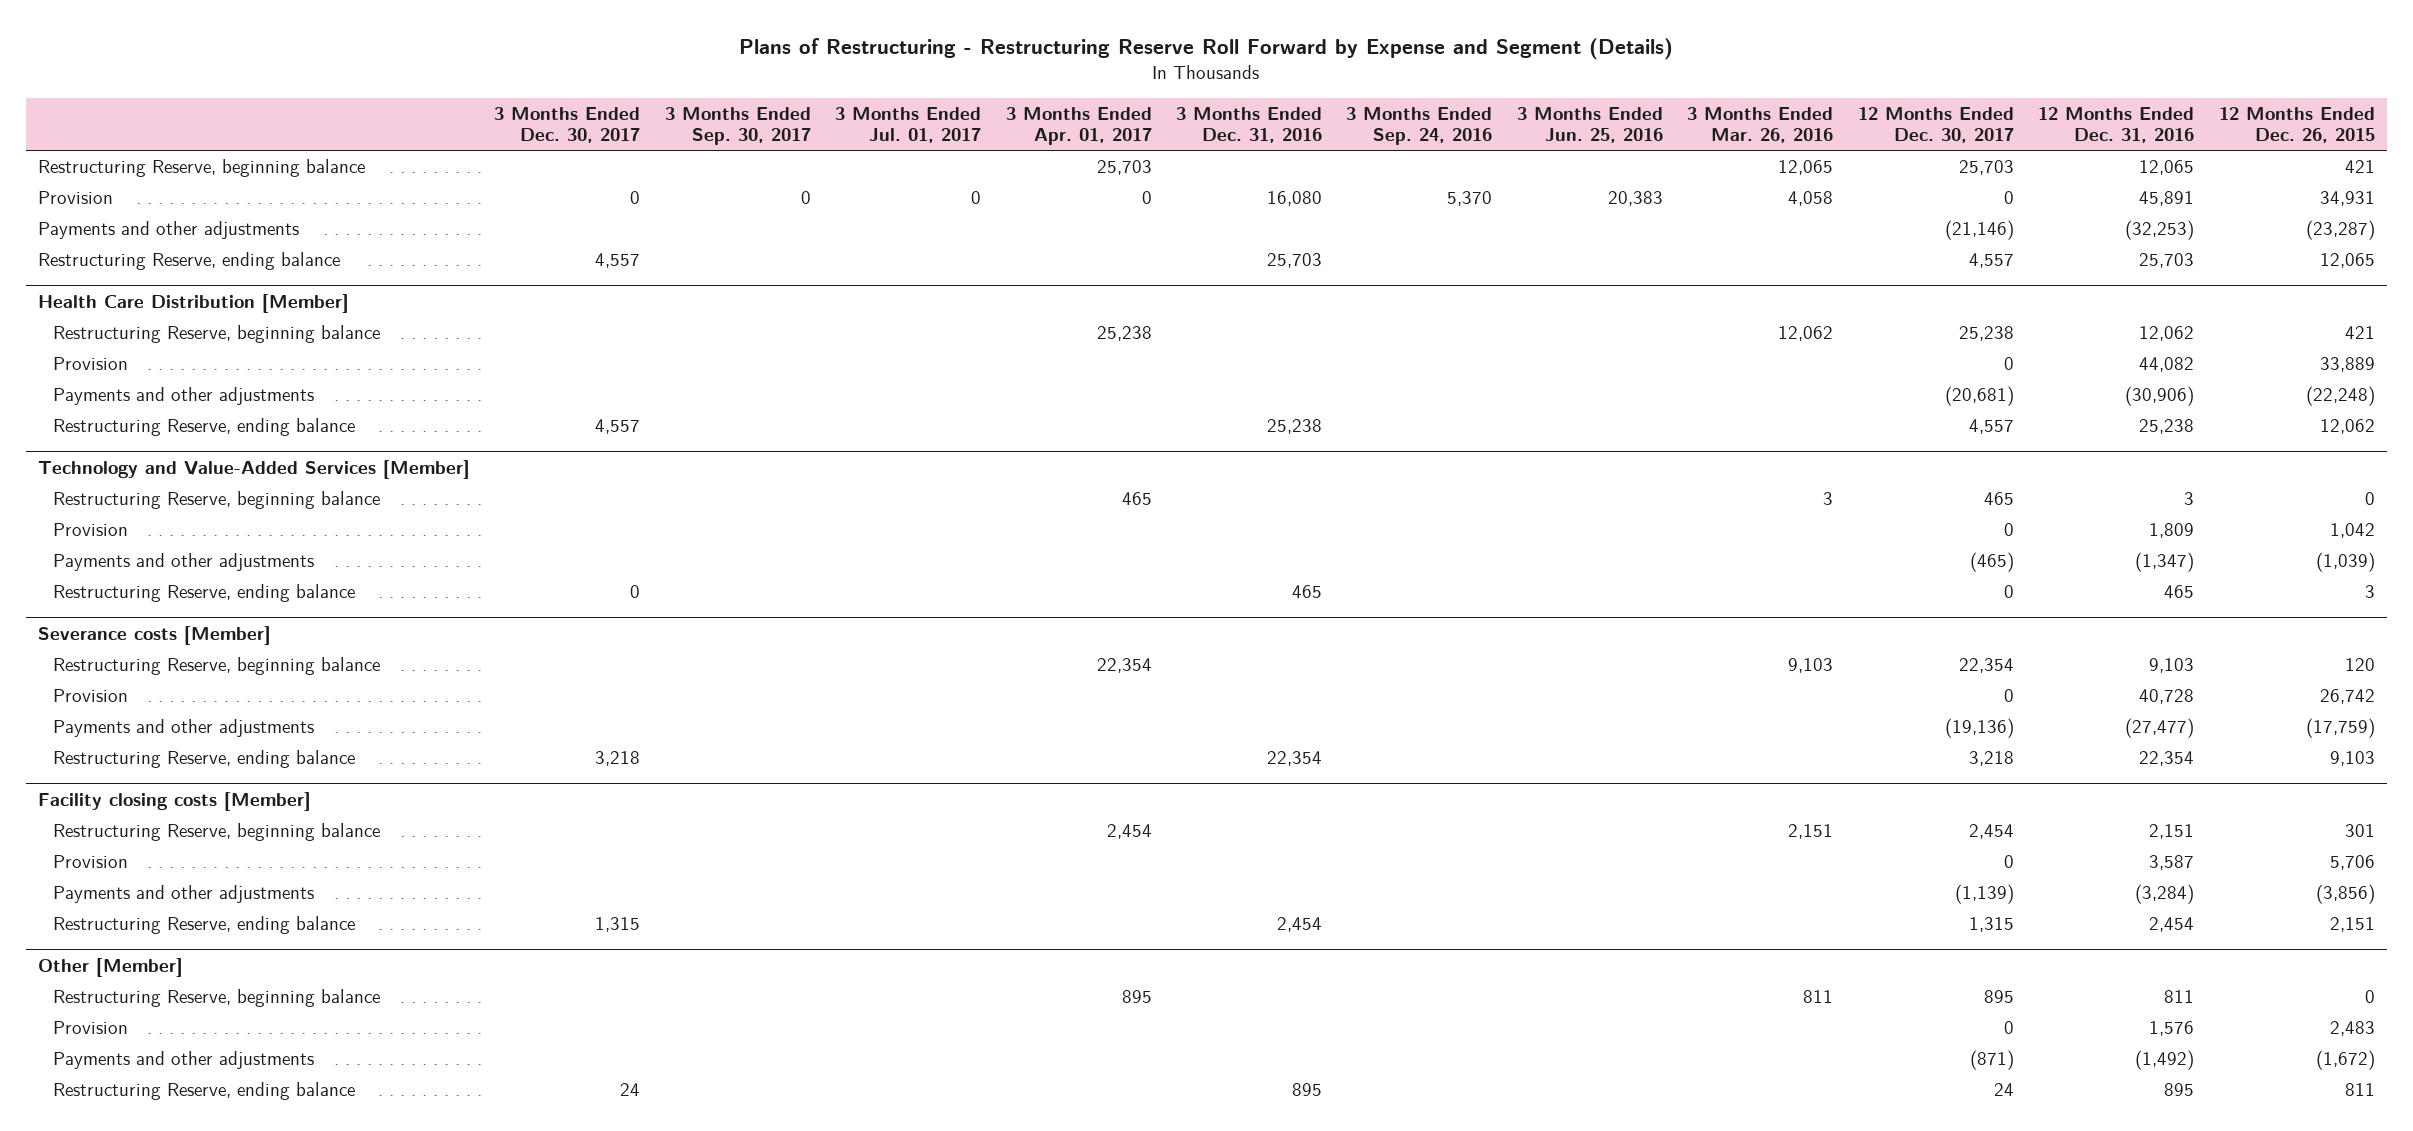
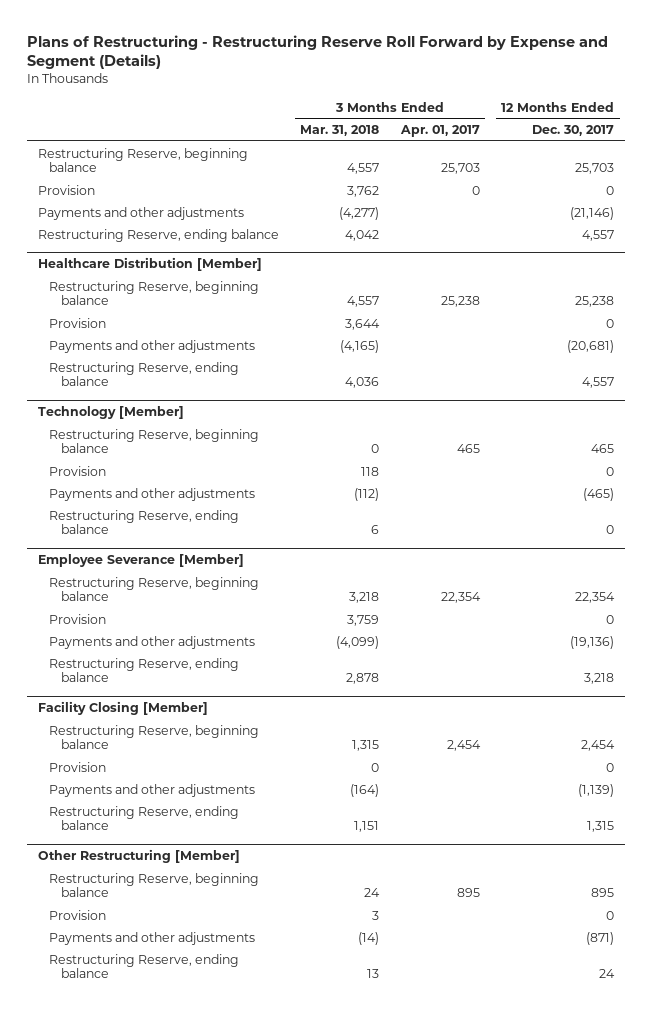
[494,106,641,144] 3 Months Ended Dec. 30, 2017 -> none
[664,106,811,146] 3 Months Ended Sep. 30, 2017 -> none
[835,106,982,144] 3 Months Ended Jul. 01, 2017 -> none
[1176,106,1323,144] 3 Months Ended Dec. 31, 2016 -> none
[1346,106,1493,146] 3 Months Ended Sep. 24, 2016 -> none
[1516,106,1663,144] 3 Months Ended Jun. 25, 2016 -> none
[1687,106,1834,144] 3 Months Ended Mar. 26, 2016 -> none
[2038,106,2195,144] 12 Months Ended Dec. 31, 2016 -> none
[2218,106,2375,144] 12 Months Ended Dec. 26, 2015 -> none
none -> [300,124,380,136] Mar. 31, 2018
[37,293,349,313] Health Care Distribution [Member] -> [37,256,262,271] Healthcare Distribution [Member]
[37,459,470,479] Technology and Value-Added Services [Member] -> [37,405,184,419] Technology [Member]
[37,625,271,645] Severance costs [Member] -> [37,553,244,567] Employee Severance [Member]
[37,791,311,811] Facility closing costs [Member] -> [37,700,208,715] Facility Closing [Member]
[37,957,183,977] Other [Member] -> [37,848,240,863] Other Restructuring [Member]

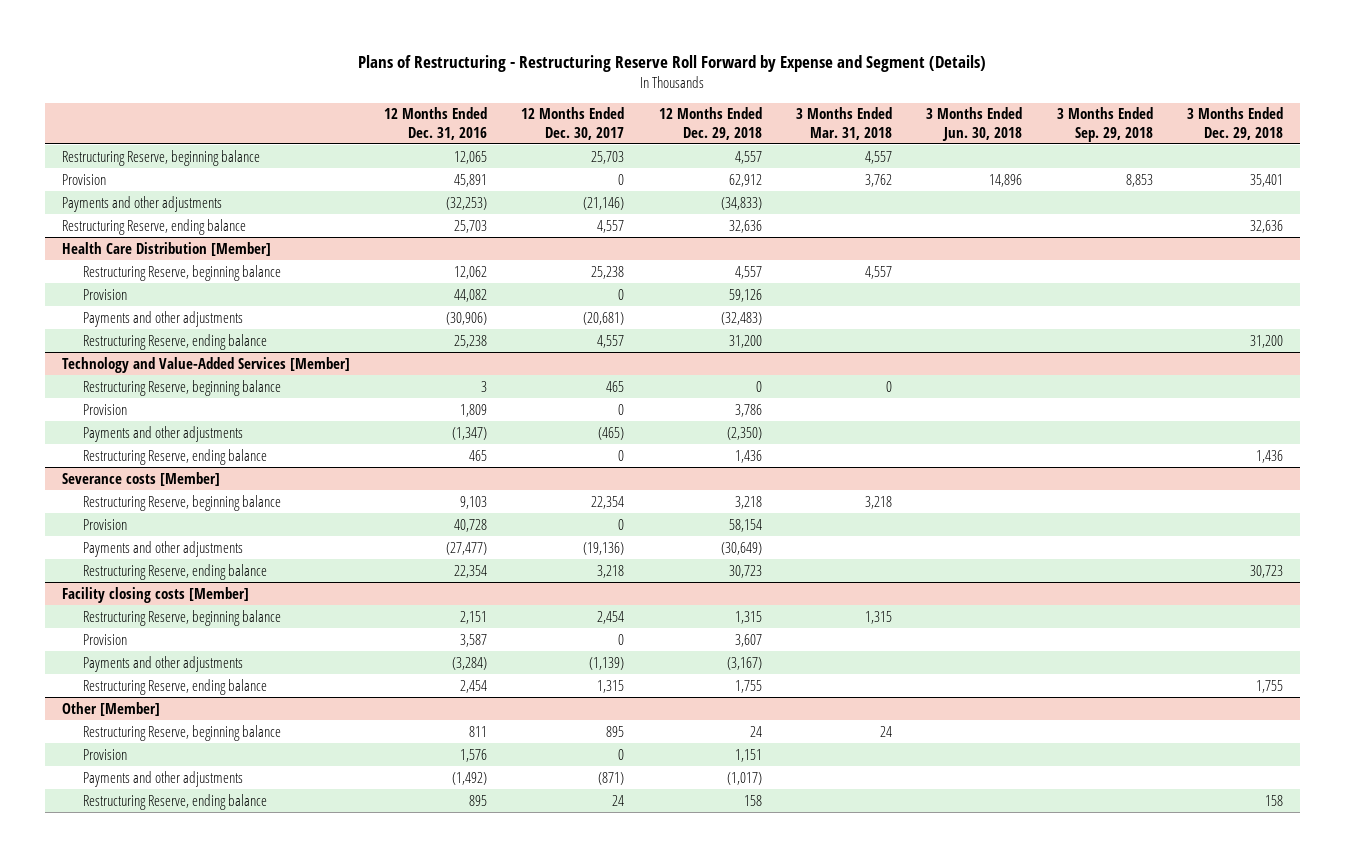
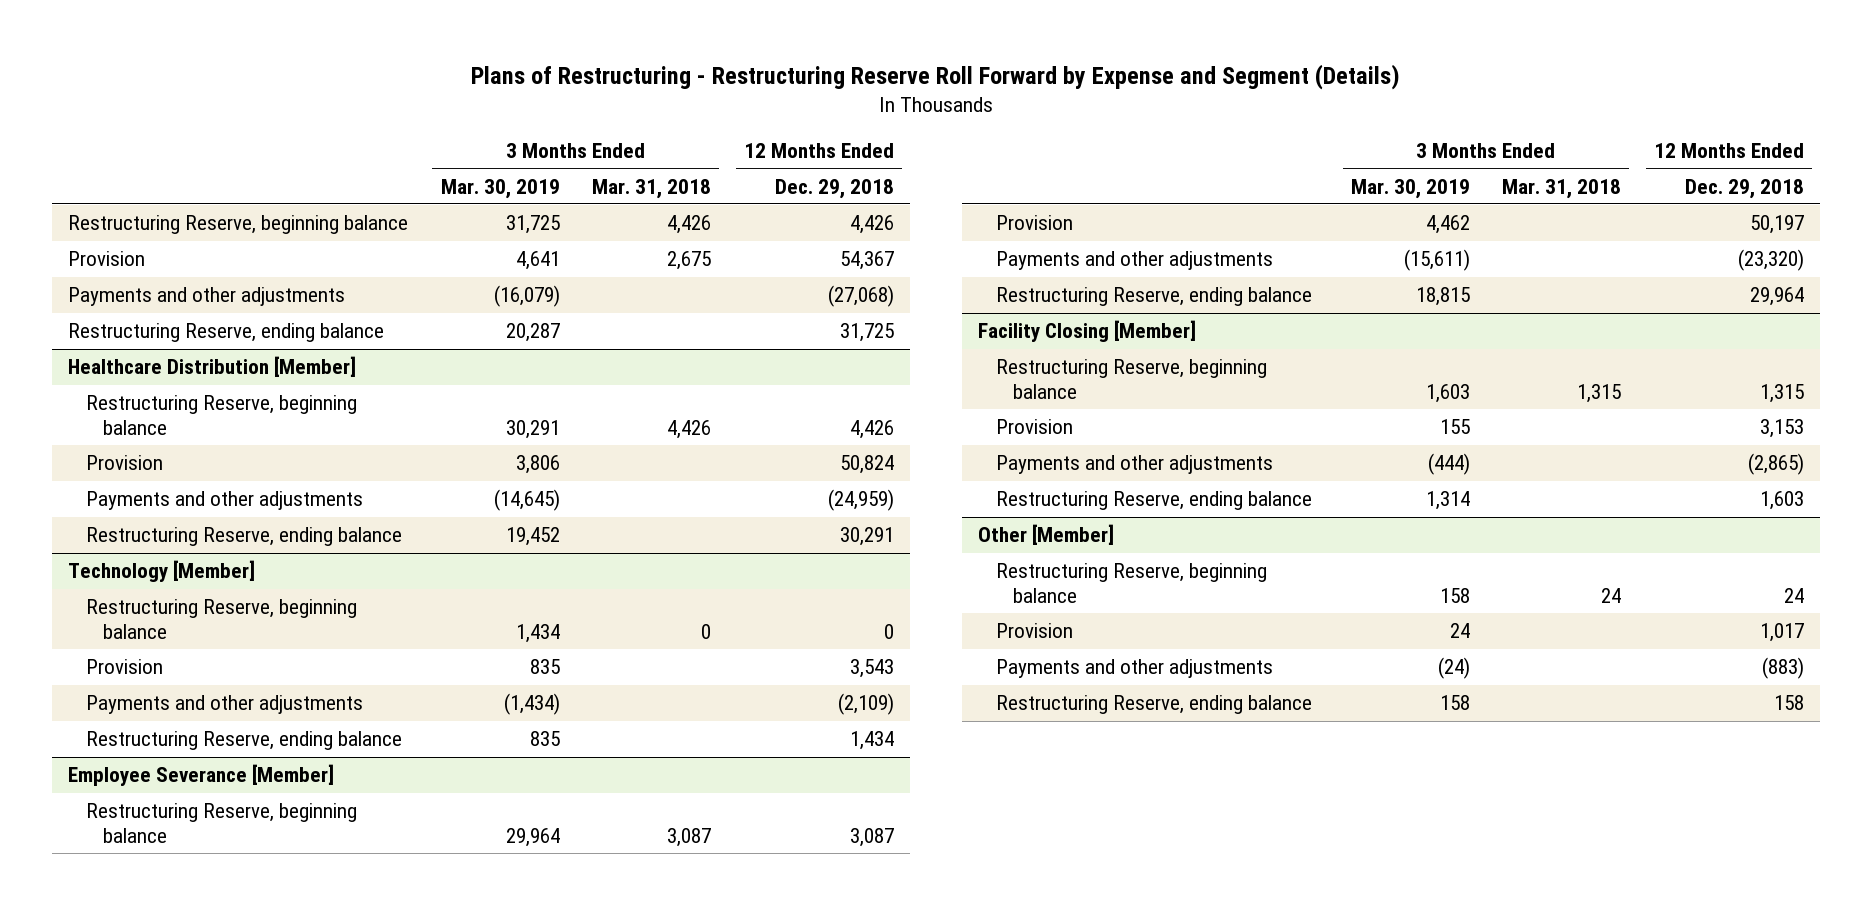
[384,107,488,140] 12 Months Ended Dec. 31, 2016 -> none
[521,107,625,140] 12 Months Ended Dec. 30, 2017 -> none
[926,107,1023,141] 3 Months Ended Jun. 30, 2018 -> none
[1056,107,1153,142] 3 Months Ended Sep. 29, 2018 -> none
[1186,107,1283,140] 3 Months Ended Dec. 29, 2018 -> none
none -> [440,178,560,199] Mar. 30, 2019
[734,150,762,164] 4,557 -> [849,215,894,235] 4,426
[864,150,892,164] 4,557 -> [667,215,712,235] 4,426
[728,173,762,187] 62,912 -> [839,251,894,271] 54,367
[864,173,892,187] 3,762 -> [667,251,712,271] 2,675
[720,196,762,210] (34,833) -> [827,285,894,308] (27,068)
[728,219,762,233] 32,636 -> [839,323,894,343] 31,725
[61,241,271,256] Health Care Distribution [Member] -> [68,356,357,378] Healthcare Distribution [Member]
[734,265,762,279] 4,557 -> [849,419,894,439] 4,426
[864,265,892,279] 4,557 -> [667,419,712,439] 4,426
[728,288,762,302] 59,126 -> [839,455,894,475] 50,824
[720,311,762,325] (32,483) -> [827,489,894,512] (24,959)
[728,334,762,348] 31,200 -> [839,527,894,547] 30,291
[61,356,350,373] Technology and Value-Added Services [Member] -> [68,560,256,583] Technology [Member]
[734,403,762,417] 3,786 -> [849,659,894,679] 3,543
[726,426,762,440] (2,350) -> [837,693,894,716] (2,109)
[734,449,762,463] 1,436 -> [849,731,894,751] 1,434
[61,471,220,486] Severance costs [Member] -> [68,764,335,787] Employee Severance [Member]
[734,495,762,509] 3,218 -> [849,827,894,847] 3,087
[864,495,892,509] 3,218 -> [667,827,712,847] 3,087
[728,518,762,532] 58,154 -> [1749,215,1804,235] 50,197
[720,541,762,555] (30,649) -> [1737,249,1804,272] (23,320)
[728,564,762,578] 30,723 -> [1749,287,1804,307] 29,964
[61,586,249,603] Facility closing costs [Member] -> [978,320,1197,343] Facility Closing [Member]
[734,633,762,647] 3,607 -> [1759,419,1804,439] 3,153
[726,656,762,670] (3,167) -> [1747,453,1804,476] (2,865)
[734,679,762,693] 1,755 -> [1759,491,1804,511] 1,603
[734,748,762,762] 1,151 -> [1759,623,1804,643] 1,017
[726,771,762,785] (1,017) -> [1761,657,1804,680] (883)

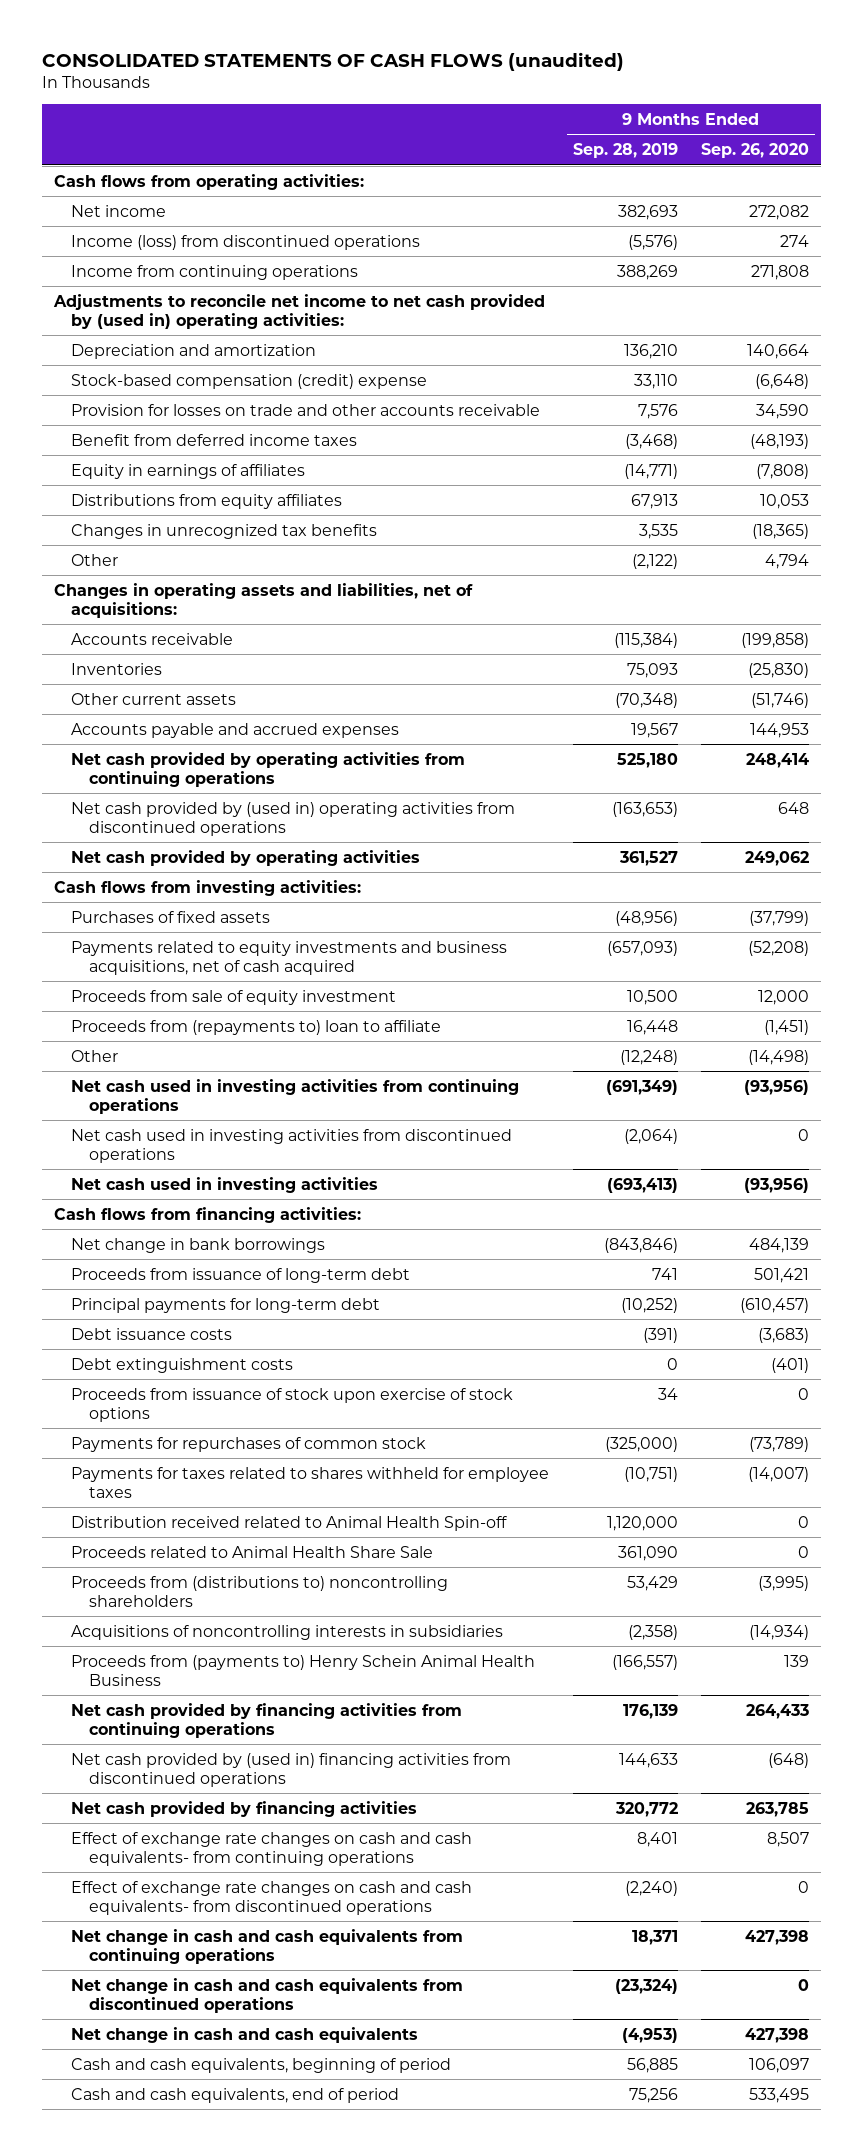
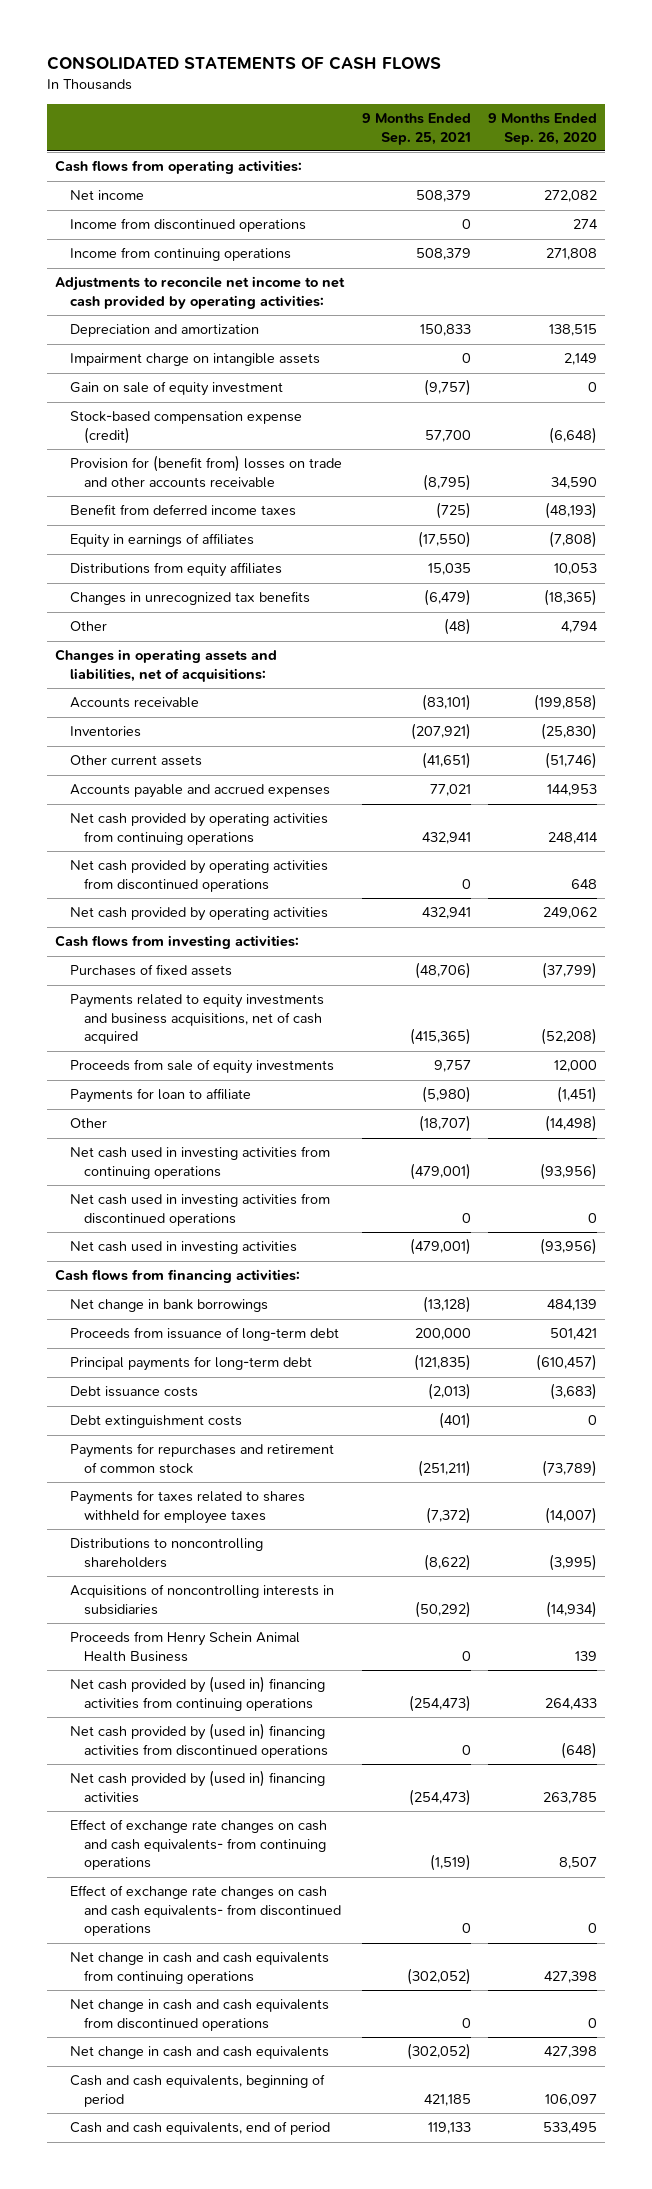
[42,51,625,71] CONSOLIDATED STATEMENTS OF CASH FLOWS (unaudited) -> [46,56,441,71] CONSOLIDATED STATEMENTS OF CASH FLOWS
[572,143,678,159] Sep. 28, 2019 -> none
none -> [361,113,471,145] 9 Months Ended Sep. 25, 2021
[71,234,421,250] Income (loss) from discontinued operations -> [69,218,306,233] Income from discontinued operations
[52,293,545,329] Adjustments to reconcile net income to net cash provided by (used in) operating activities: -> [55,276,346,309] Adjustments to reconcile net income to net cash provided by operating activities:
[747,343,810,359] 140,664 -> [548,324,597,337] 138,515
none -> [69,353,320,367] Impairment charge on intangible assets
none -> [69,381,283,397] Gain on sale of equity investment
[71,373,428,389] Stock-based compensation (credit) expense -> [69,411,302,444] Stock-based compensation expense (credit)
[71,403,541,416] Provision for losses on trade and other accounts receivable -> [69,455,342,488] Provision for (benefit from) losses on trade and other accounts receivable
[71,801,516,836] Net cash provided by (used in) operating activities from discontinued operations -> [69,860,328,892] Net cash provided by operating activities from discontinued operations
[71,989,397,1005] Proceeds from sale of equity investment -> [69,1059,334,1075] Proceeds from sale of equity investments
[71,1019,442,1035] Proceeds from (repayments to) loan to affiliate -> [69,1088,251,1104] Payments for loan to affiliate
[71,1387,514,1422] Proceeds from issuance of stock upon exercise of stock options -> none
[771,1357,810,1373] (401) -> [587,1415,597,1426] 0
[71,1436,427,1452] Payments for repurchases of common stock -> [69,1443,334,1474] Payments for repurchases and retirement of common stock
[71,1515,508,1531] Distribution received related to Animal Health Spin-off -> none
[71,1545,434,1558] Proceeds related to Animal Health Share Sale -> none
[71,1575,449,1607] Proceeds from (distributions to) noncontrolling shareholders -> [69,1538,263,1568] Distributions to noncontrolling shareholders
[71,1654,536,1686] Proceeds from (payments to) Henry Schein Animal Health Business -> [69,1631,300,1662] Proceeds from Henry Schein Animal Health Business
[71,1702,463,1738] Net cash provided by financing activities from continuing operations -> [69,1676,325,1711] Net cash provided by (used in) financing activities from continuing operations
[71,1800,418,1817] Net cash provided by financing activities -> [69,1770,325,1803] Net cash provided by (used in) financing activities

